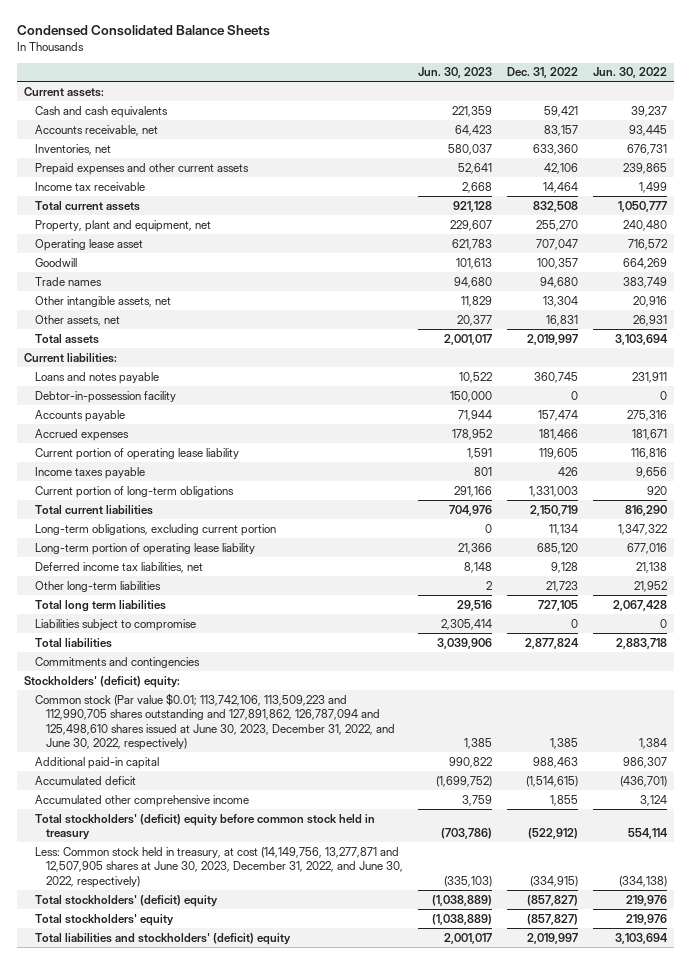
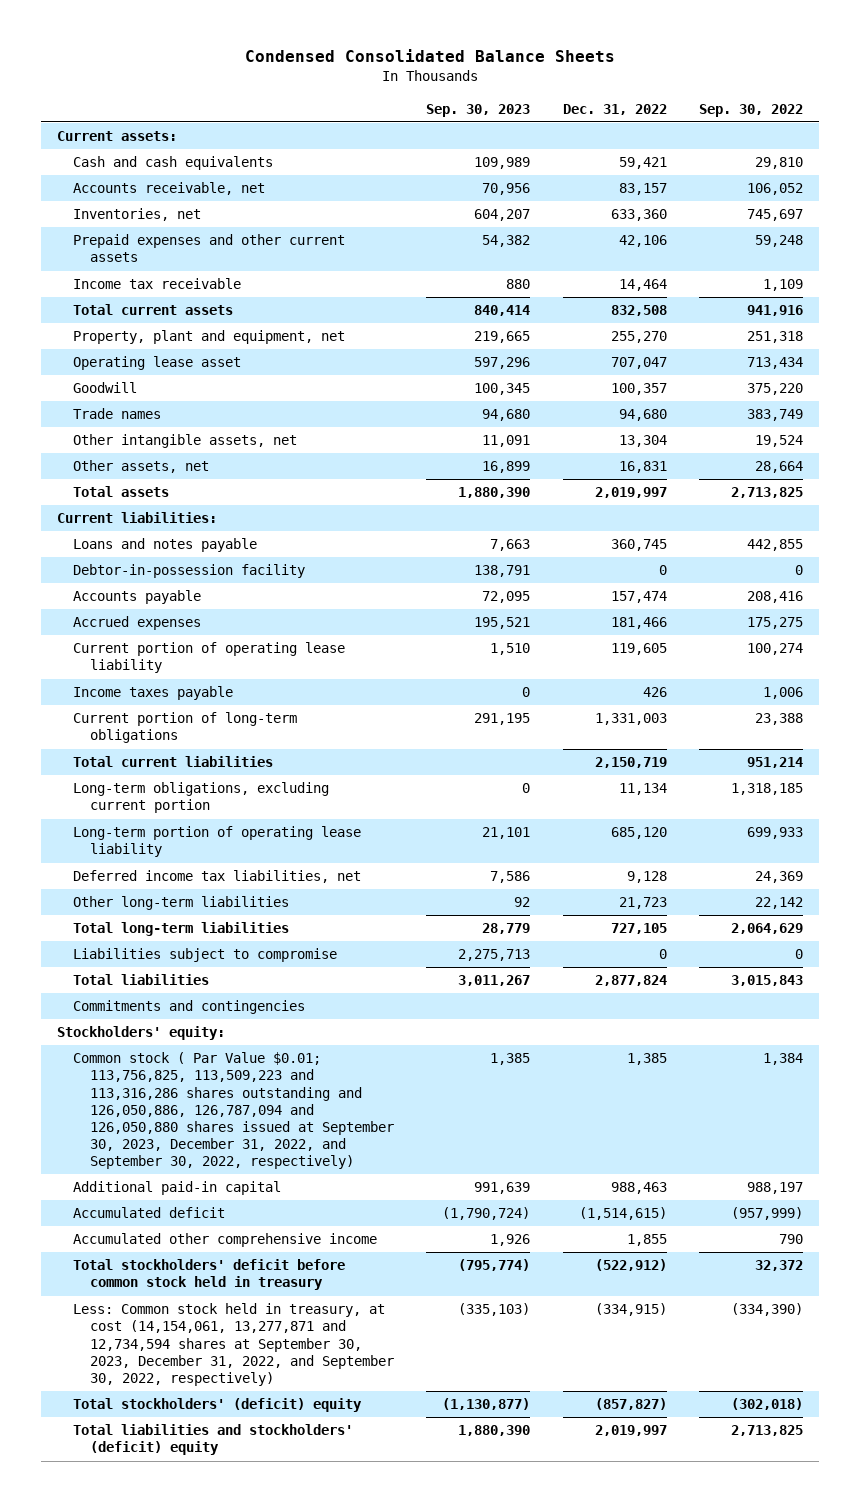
[418,67,493,79] Jun. 30, 2023 -> none
[593,67,668,79] Jun. 30, 2022 -> none
none -> [426,103,531,117] Sep. 30, 2023
none -> [699,103,804,117] Sep. 30, 2022
[35,599,167,612] Total long term liabilities -> [73,922,290,937] Total long-term liabilities
[24,675,181,688] Stockholders' (deficit) equity: -> [56,1026,225,1041] Stockholders' equity:
[35,692,396,751] Common stock (Par value $0.01; 113,742,106, 113,509,223 and 112,990,705 shares outstanding and 127,891,862, 126,787,094 and 125,498,610 shares issued at June 30, 2023, December 31, 2022, and June 30, 2022, respectively) -> [73,1052,395,1170] Common stock ( Par Value $0.01; 113,756,825, 113,509,223 and 113,316,286 shares outstanding and 126,050,886, 126,787,094 and 126,050,880 shares issued at September 30, 2023, December 31, 2022, and September 30, 2022, respectively)
[35,813,376,841] Total stockholders' (deficit) equity before common stock held in treasury -> [73,1259,346,1291] Total stockholders' deficit before common stock held in treasury
[35,846,404,888] Less: Common stock held in treasury, at cost (14,149,756, 13,277,871 and 12,507,905 shares at June 30, 2023, December 31, 2022, and June 30, 2022, respectively) -> [73,1303,395,1386] Less: Common stock held in treasury, at cost (14,154,061, 13,277,871 and 12,734,594 shares at September 30, 2023, December 31, 2022, and September 30, 2022, respectively)
[35,913,175,926] Total stockholders' equity -> none

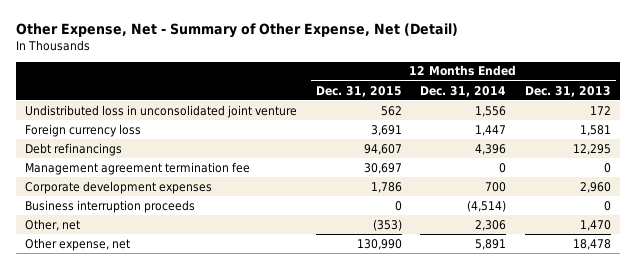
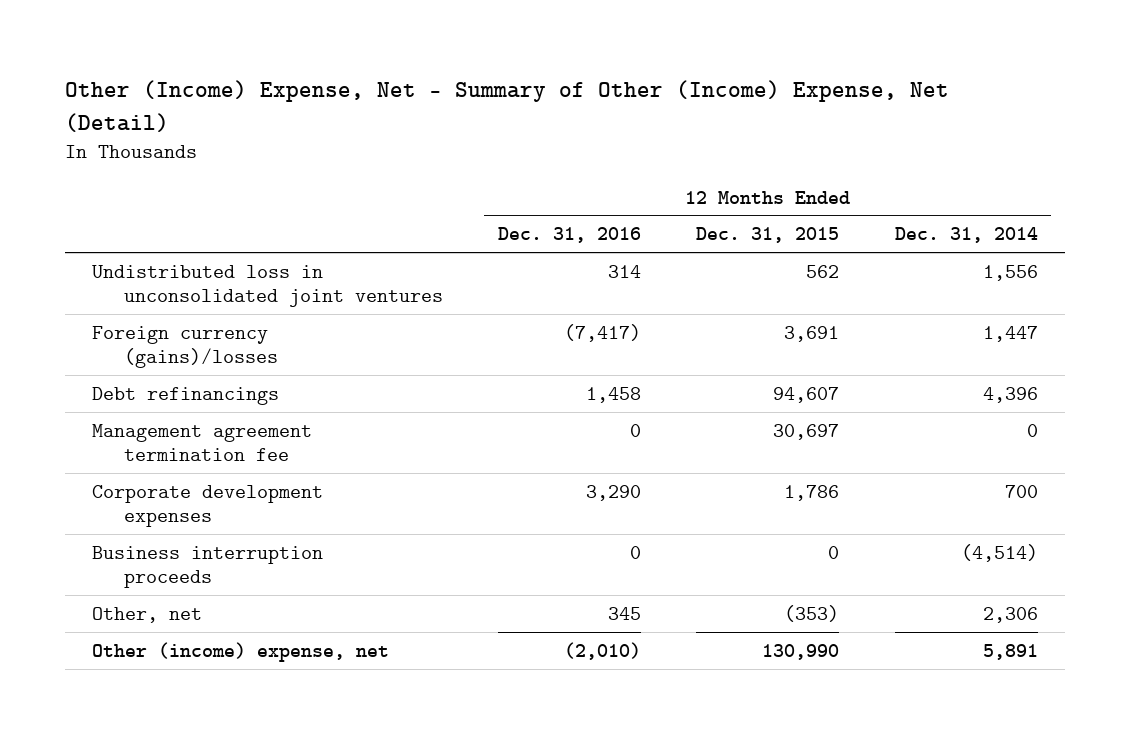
[15,23,458,39] Other Expense, Net - Summary of Other Expense, Net (Detail) -> [64,80,949,132] Other (Income) Expense, Net - Summary of Other (Income) Expense, Net (Detail)
[525,85,612,97] Dec. 31, 2013 -> none
none -> [498,227,642,244] Dec. 31, 2016
[25,104,298,118] Undistributed loss in unconsolidated joint venture -> [92,264,443,308] Undistributed loss in unconsolidated joint ventures
[25,123,142,137] Foreign currency loss -> [92,325,278,369] Foreign currency (gains)/losses
[25,237,131,251] Other expense, net -> [92,641,390,662] Other (income) expense, net

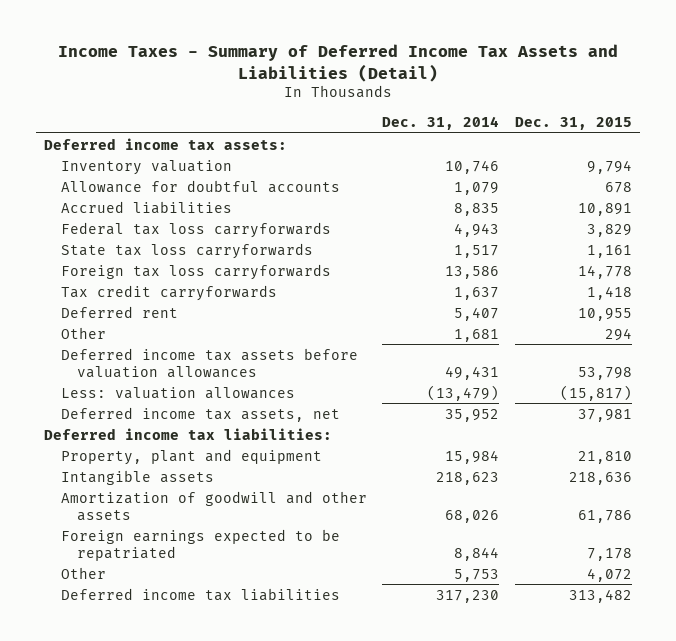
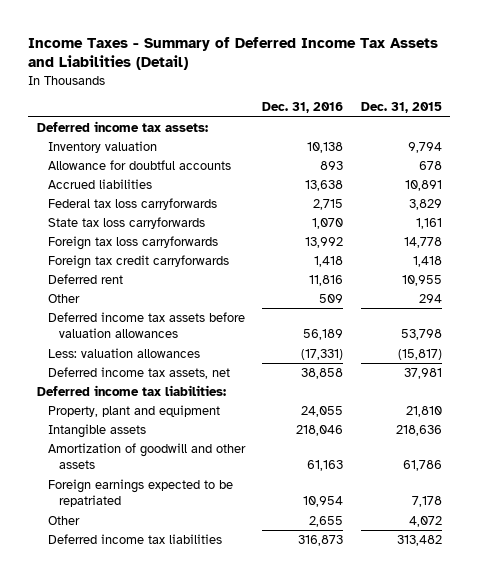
[382,115,500,130] Dec. 31, 2014 -> none
none -> [262,102,344,114] Dec. 31, 2016
[60,284,277,301] Tax credit carryforwards -> [47,255,229,270] Foreign tax credit carryforwards

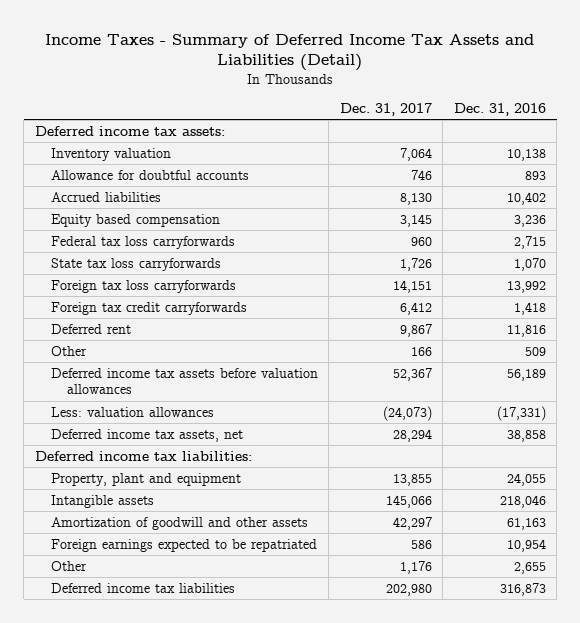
[360,102,442,114] Dec. 31, 2015 -> none
none -> [339,102,432,116] Dec. 31, 2017
[305,180,344,192] 13,638 -> [506,191,546,205] 10,402
none -> [50,213,220,227] Equity based compensation

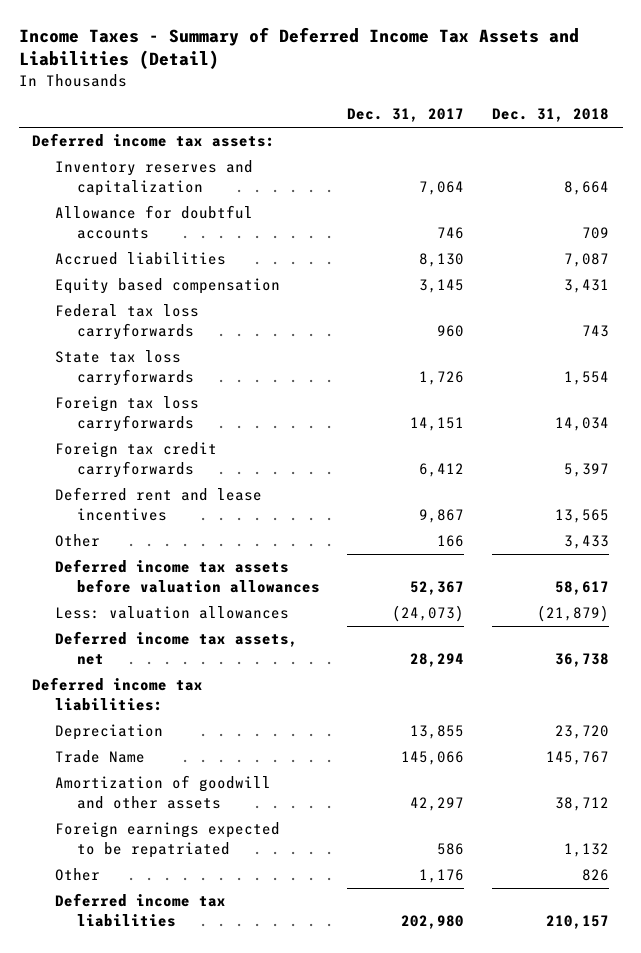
[453,102,546,116] Dec. 31, 2016 -> none
none -> [491,108,609,123] Dec. 31, 2018
[50,147,171,161] Inventory valuation -> [54,160,253,196] Inventory reserves and capitalization
[50,323,131,334] Deferred rent -> [54,487,262,521] Deferred rent and lease incentives
[50,472,241,486] Property, plant and equipment -> [54,724,163,741] Depreciation
[50,494,154,508] Intangible assets -> [54,750,145,764] Trade Name

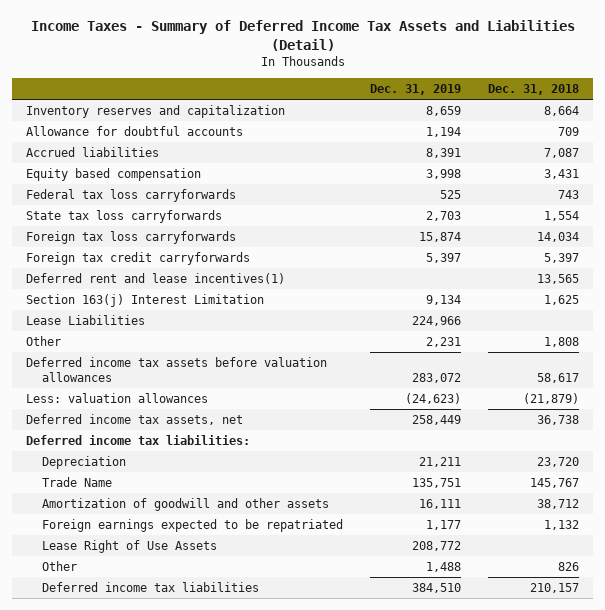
[347,108,465,123] Dec. 31, 2017 -> none
none -> [370,84,462,96] Dec. 31, 2019
[32,133,276,148] Deferred income tax assets: -> none
[54,487,262,521] Deferred rent and lease incentives -> [25,273,285,285] Deferred rent and lease incentives(1)
none -> [25,294,264,308] Section 163(j) Interest Limitation
none -> [25,315,145,326] Lease Liabilities
[563,535,609,550] 3,433 -> [544,337,580,348] 1,808
none -> [41,540,217,554] Lease Right of Use Assets

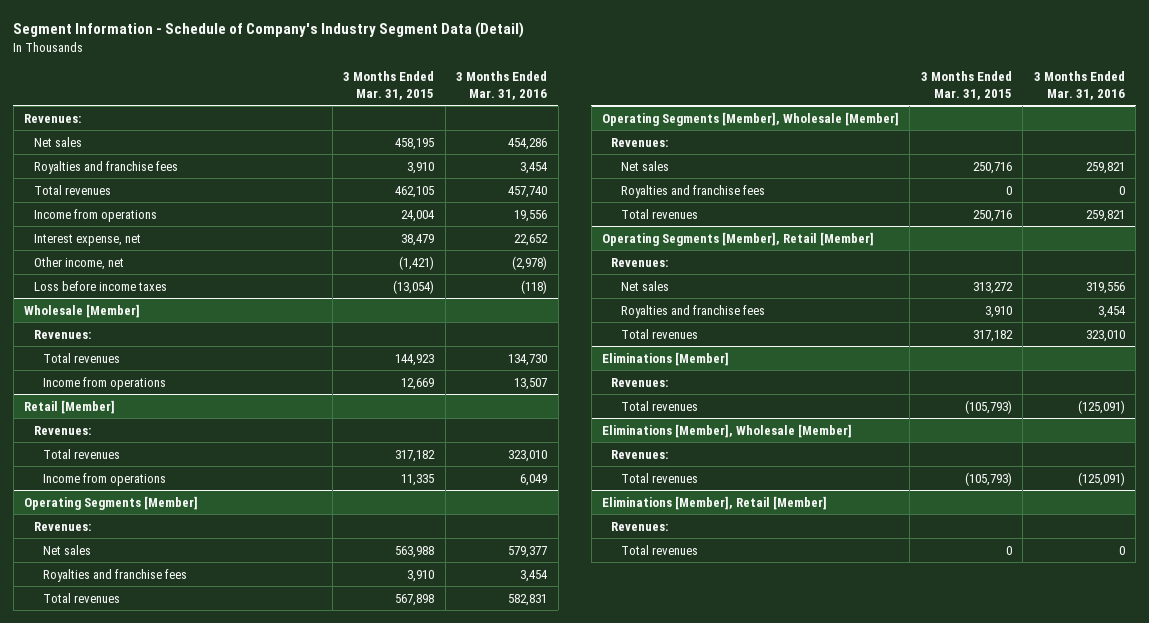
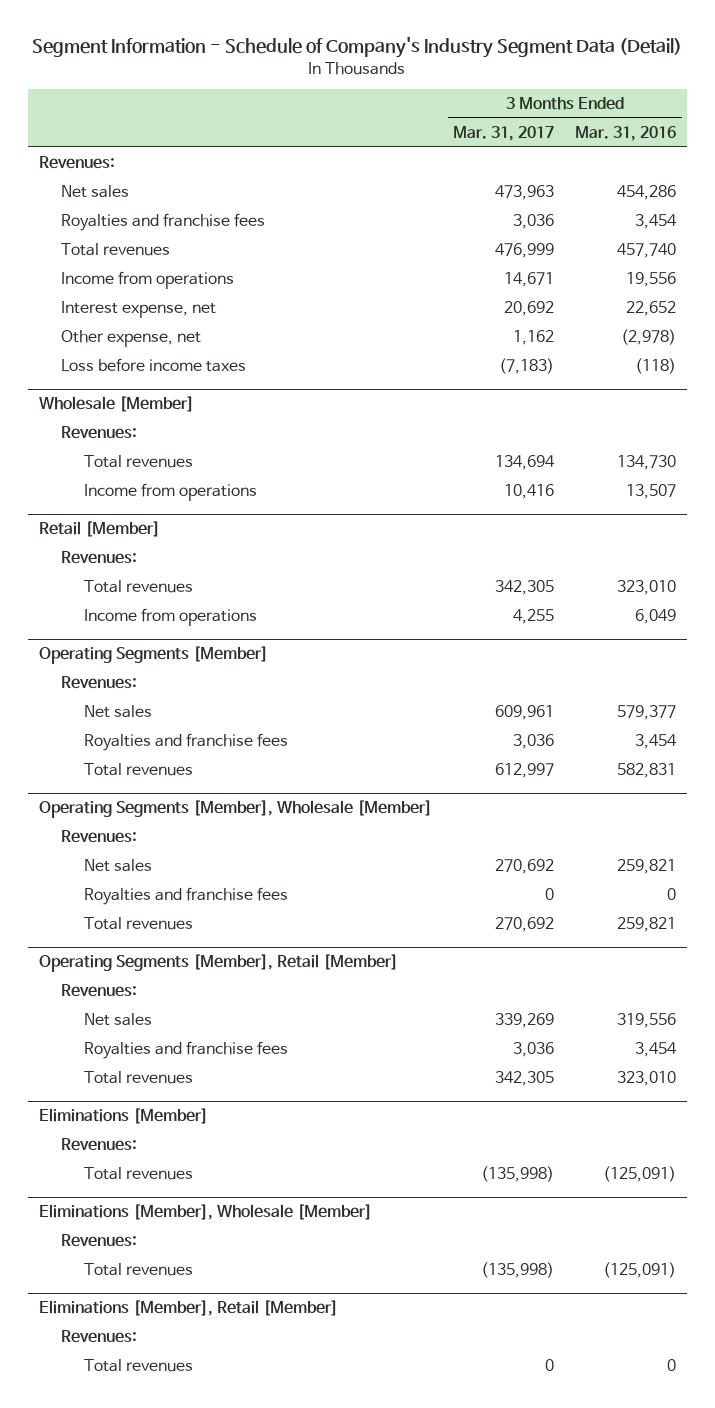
[343,71,435,101] 3 Months Ended Mar. 31, 2015 -> none
none -> [452,126,554,142] Mar. 31, 2017
[33,256,124,270] Other income, net -> [61,330,202,348] Other expense, net

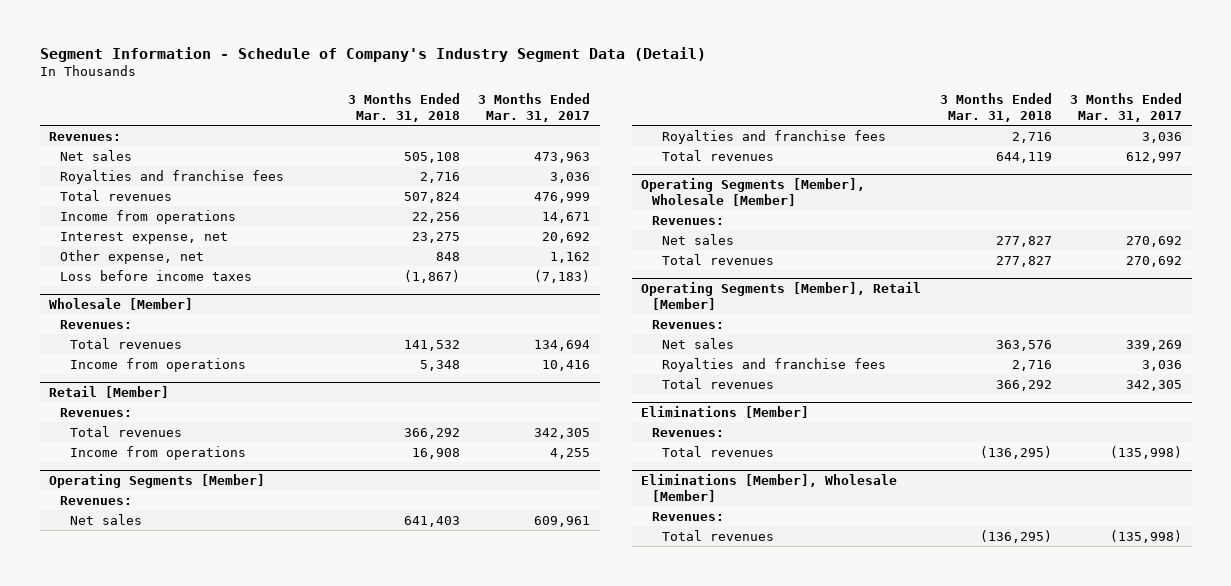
[575,126,677,142] Mar. 31, 2016 -> none
none -> [347,92,460,123] 3 Months Ended Mar. 31, 2018
[84,887,289,906] Royalties and franchise fees -> none
[38,1300,338,1317] Eliminations [Member], Retail [Member] -> none
[61,1330,138,1344] Revenues: -> none
[84,1359,194,1373] Total revenues -> none

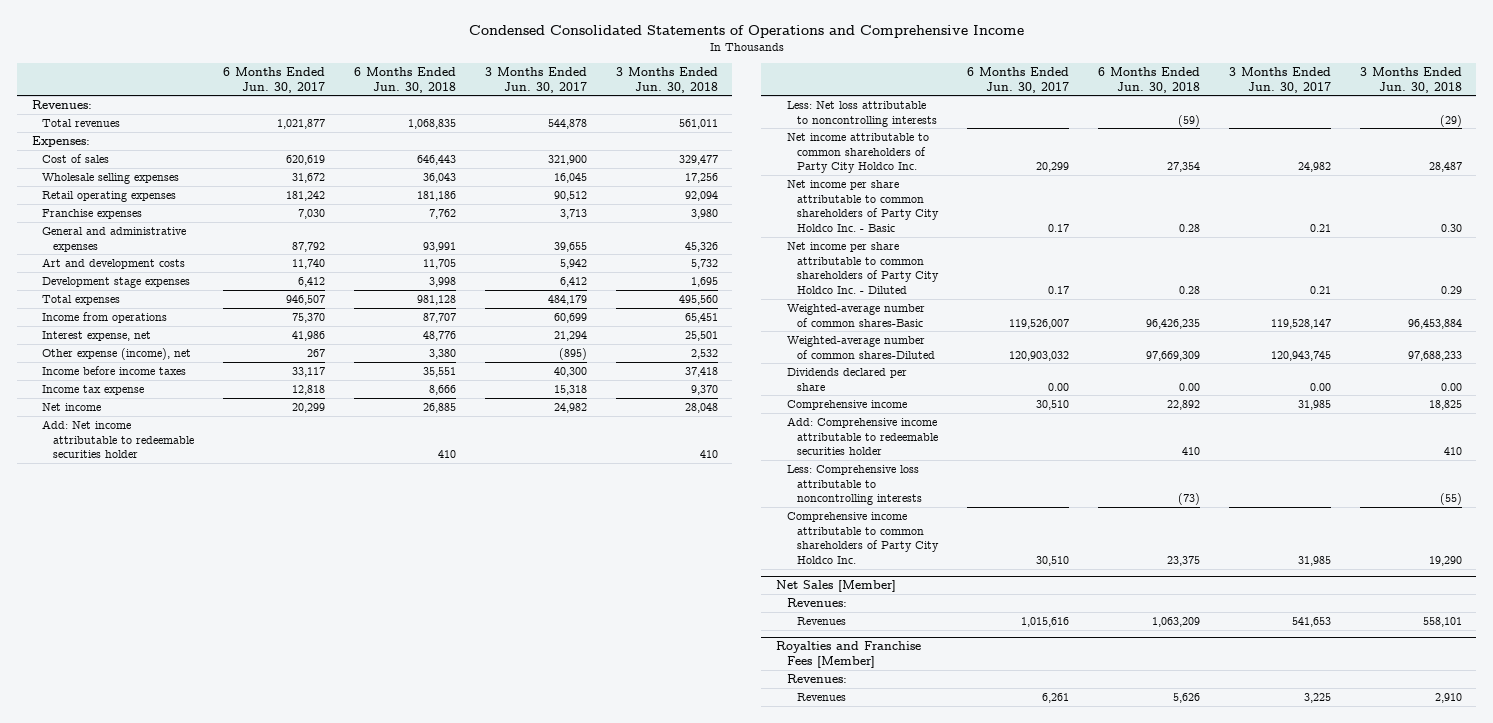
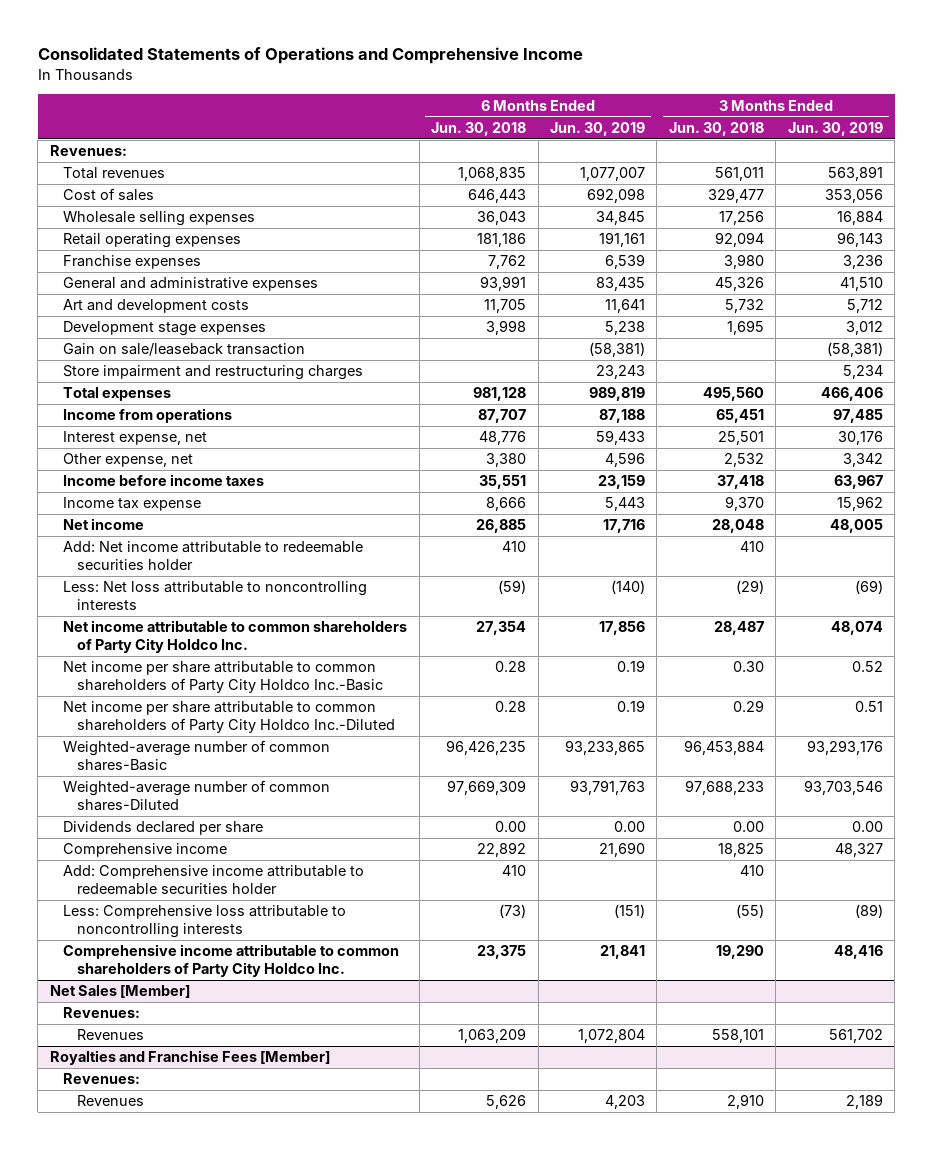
[468,25,1024,39] Condensed Consolidated Statements of Operations and Comprehensive Income -> [37,47,583,65] Consolidated Statements of Operations and Comprehensive Income
[222,66,325,93] 6 Months Ended Jun. 30, 2017 -> none
[484,66,587,93] 3 Months Ended Jun. 30, 2017 -> none
none -> [550,121,646,136] Jun. 30, 2019
none -> [787,121,883,136] Jun. 30, 2019
[31,135,90,147] Expenses: -> none
none -> [63,343,306,357] Gain on sale/leaseback transaction
none -> [63,365,364,381] Store impairment and restructuring charges
[42,347,192,360] Other expense (income), net -> [63,453,194,468] Other expense, net
[786,179,940,232] Net income per share attributable to common shareholders of Party City Holdco Inc. - Basic -> [63,661,383,694] Net income per share attributable to common shareholders of Party City Holdco Inc.-Basic
[786,241,940,294] Net income per share attributable to common shareholders of Party City Holdco Inc. - Diluted -> [63,701,395,734] Net income per share attributable to common shareholders of Party City Holdco Inc.-Diluted

